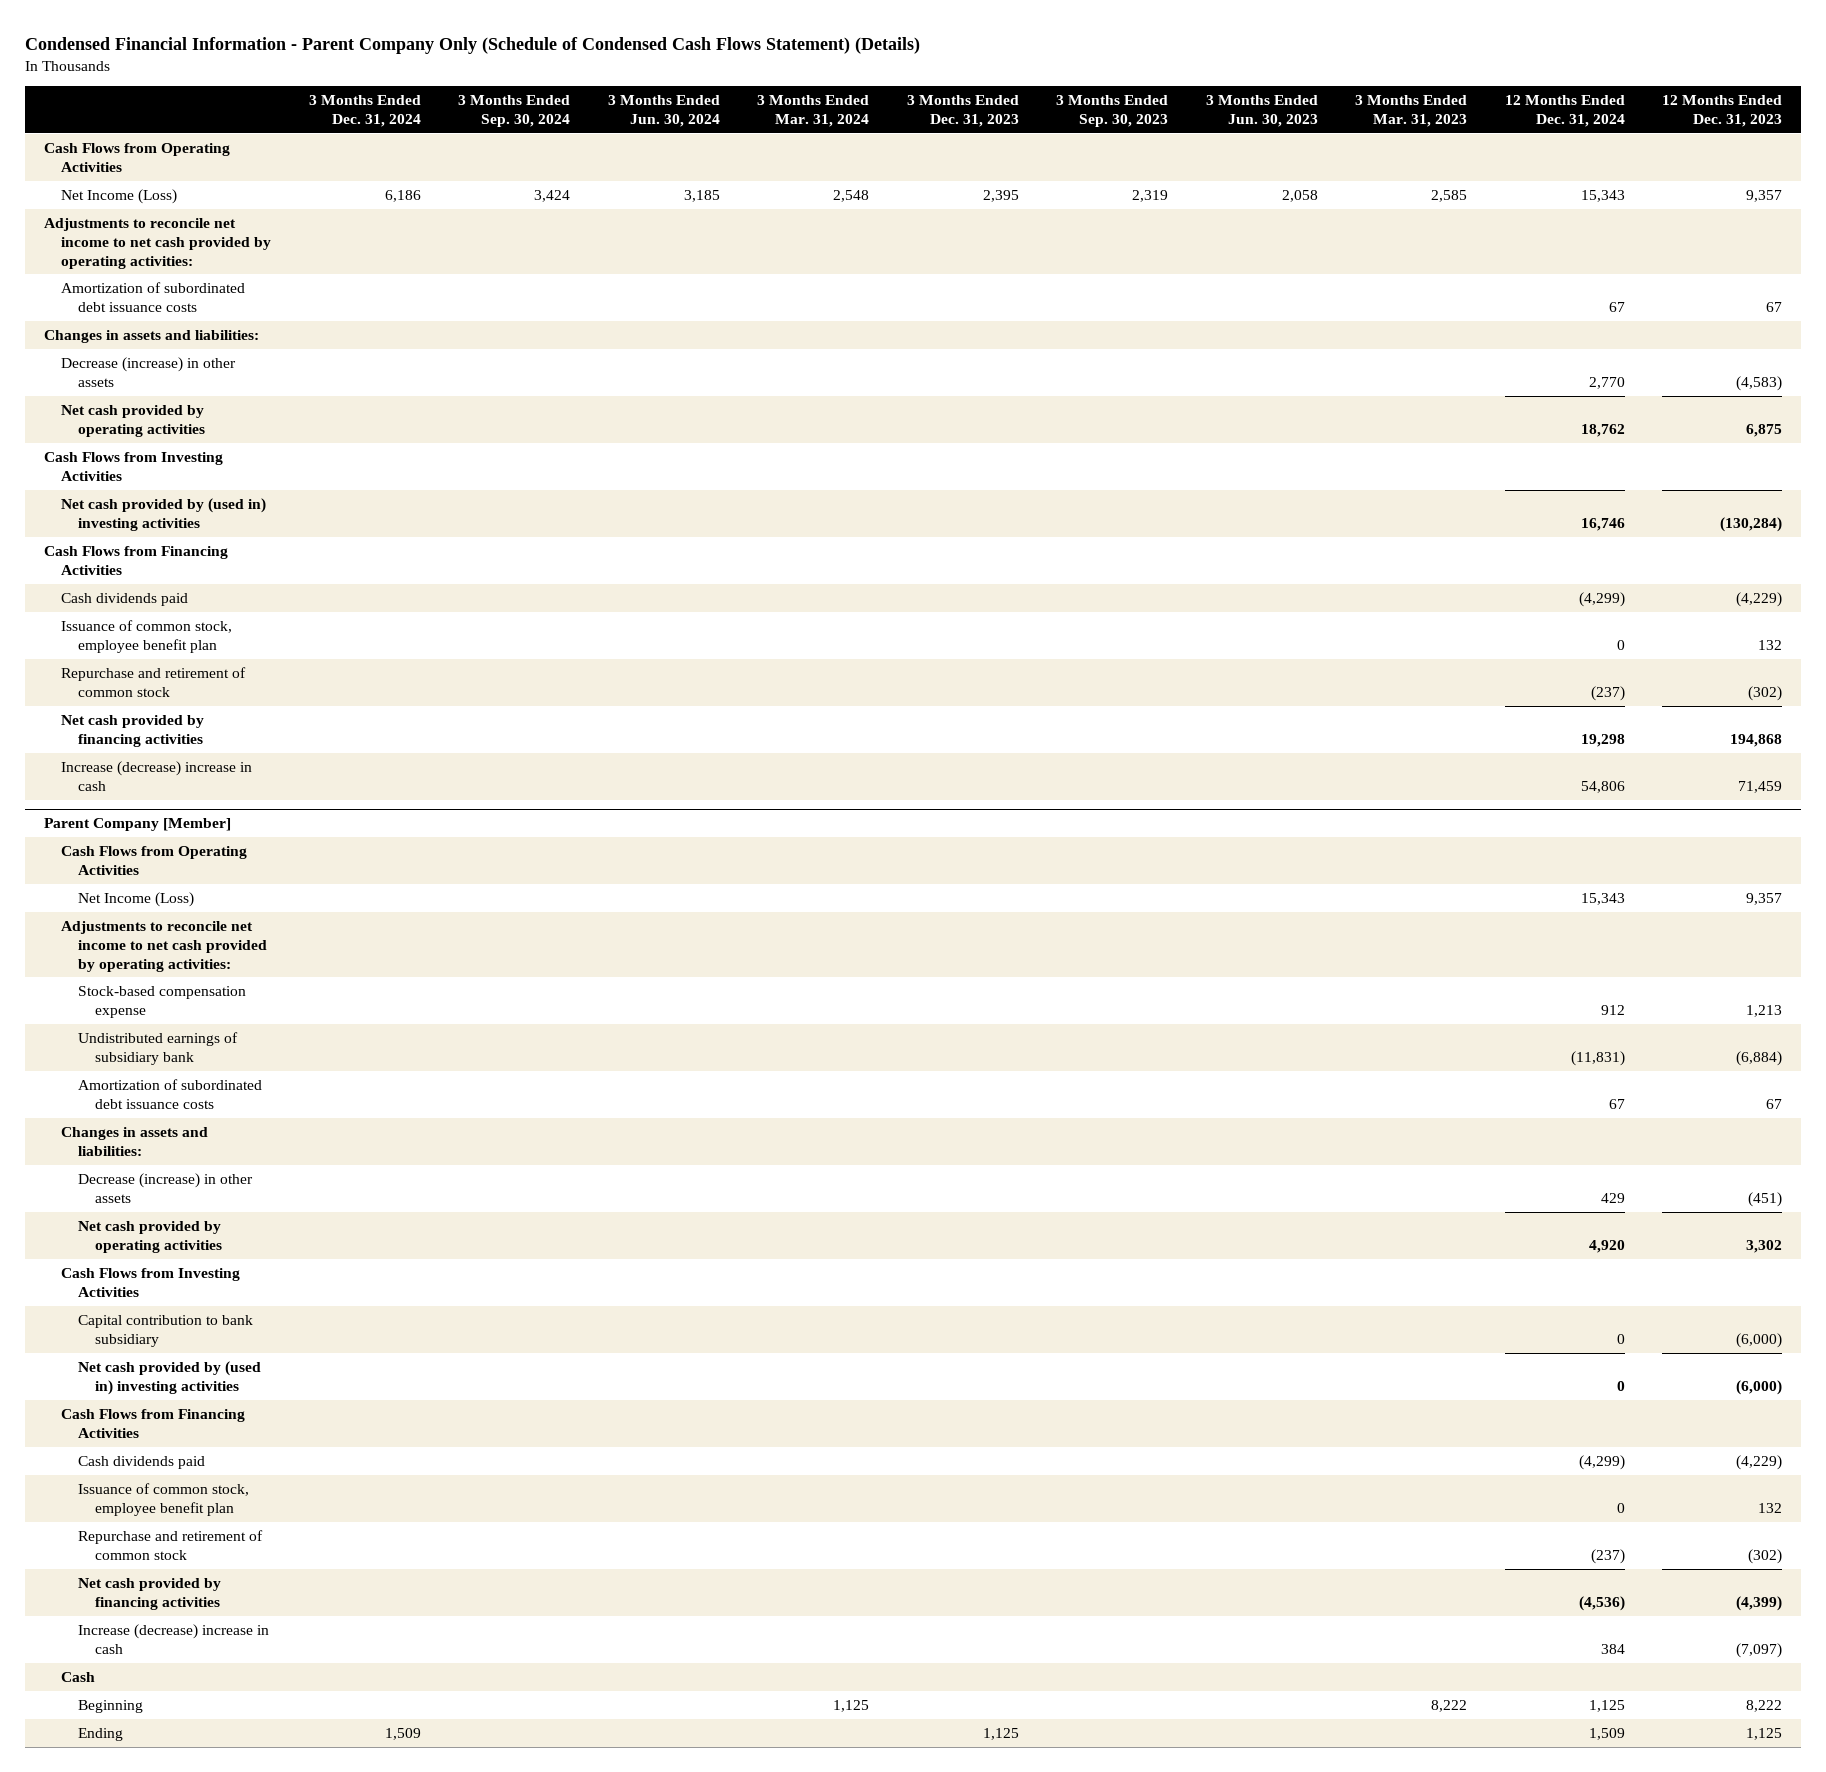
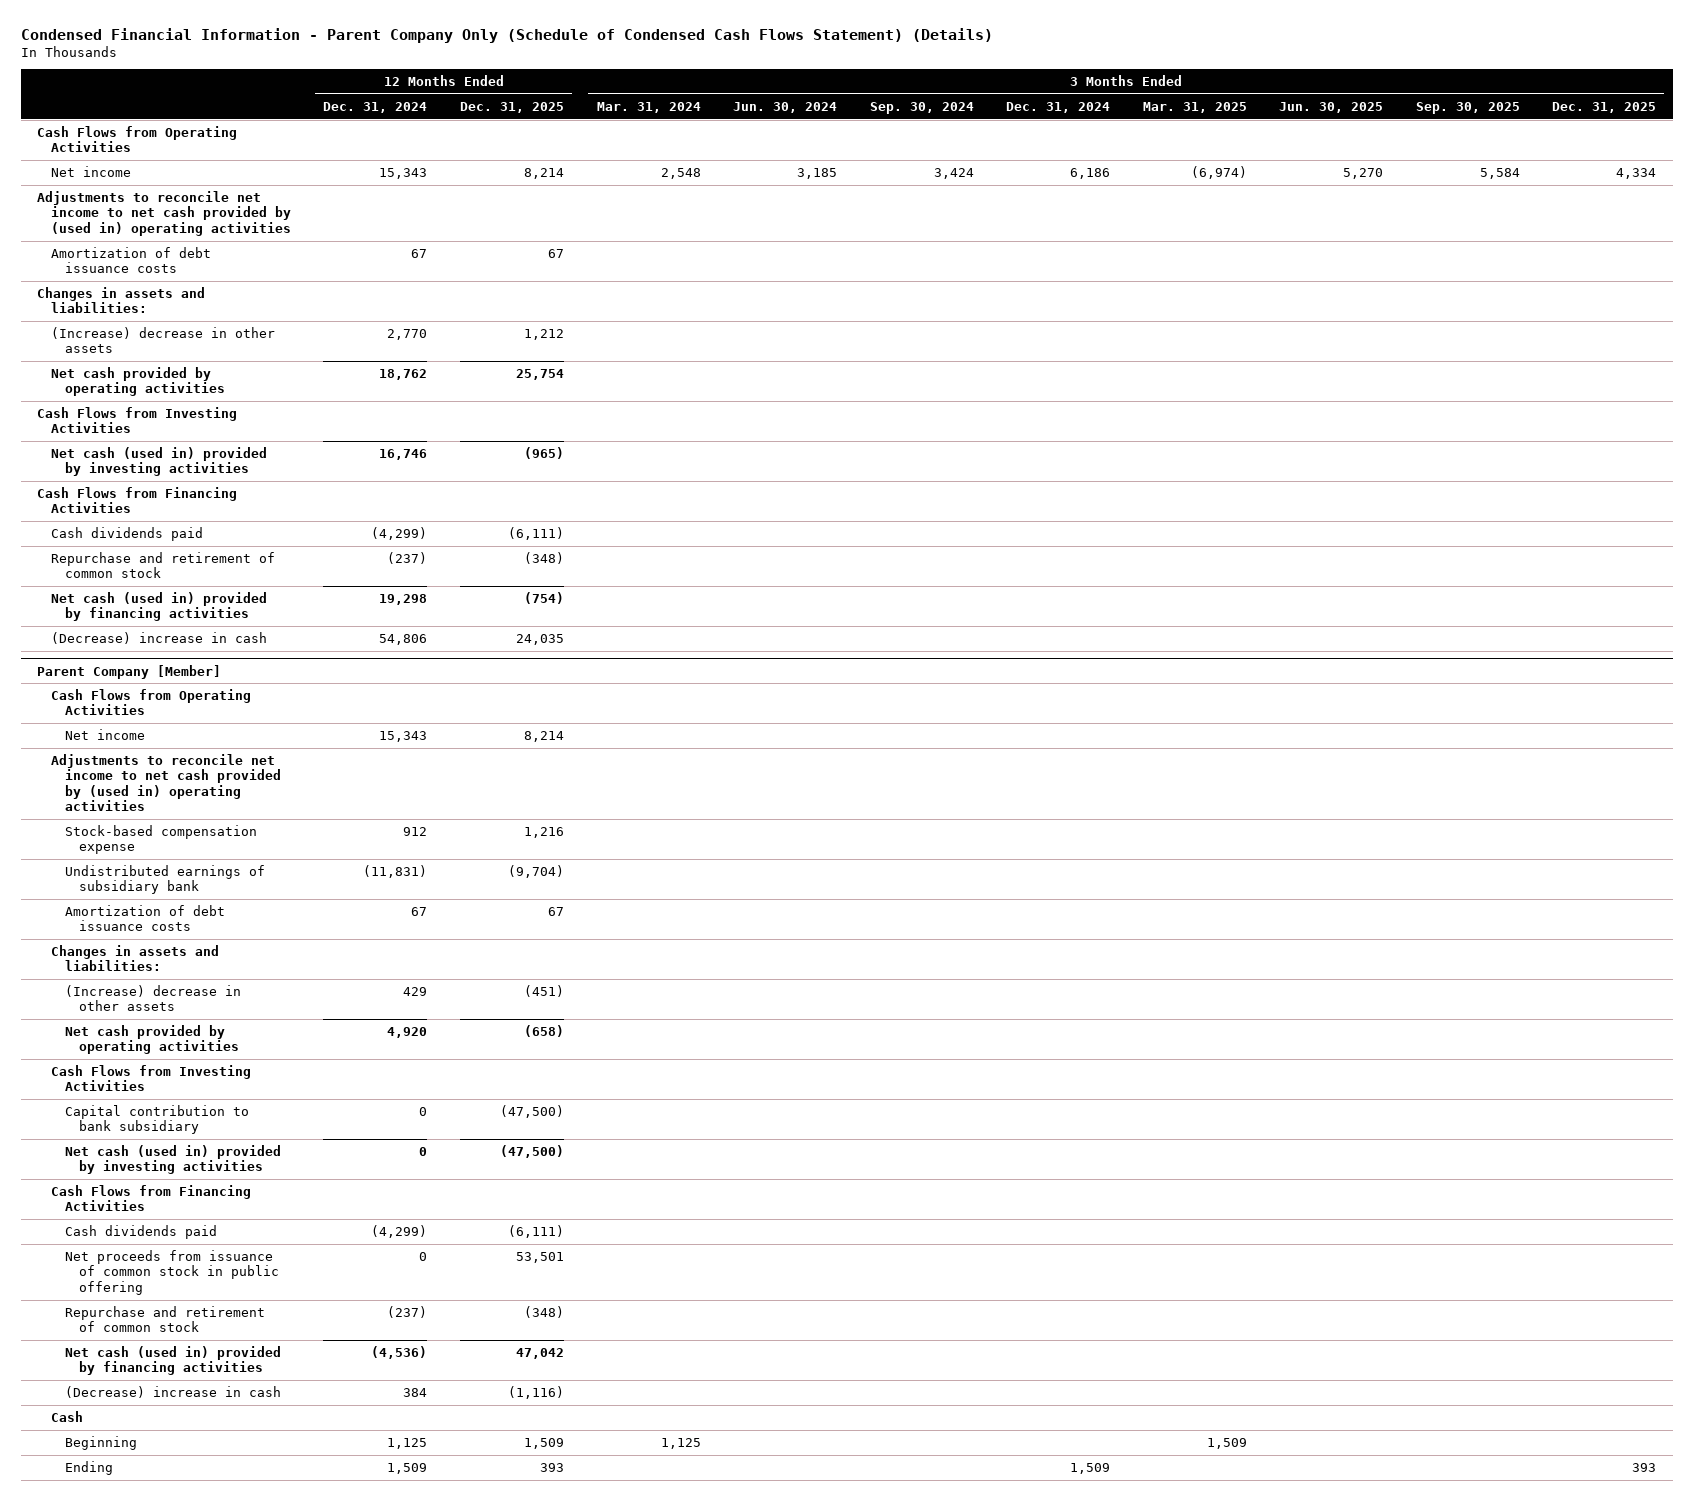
[906,95,1019,128] 3 Months Ended Dec. 31, 2023 -> none
[1056,95,1169,128] 3 Months Ended Sep. 30, 2023 -> none
[1205,95,1318,128] 3 Months Ended Jun. 30, 2023 -> none
[1355,95,1468,128] 3 Months Ended Mar. 31, 2023 -> none
[1662,95,1783,128] 12 Months Ended Dec. 31, 2023 -> none
none -> [460,101,565,113] Dec. 31, 2025
none -> [1142,101,1247,113] Mar. 31, 2025
none -> [1279,101,1384,113] Jun. 30, 2025
none -> [1415,101,1520,114] Sep. 30, 2025
none -> [1552,101,1657,113] Dec. 31, 2025
[61,188,178,204] Net Income (Loss) -> [50,165,131,177] Net income
[44,217,272,269] Adjustments to reconcile net income to net cash provided by operating activities: -> [36,190,291,236] Adjustments to reconcile net income to net cash provided by (used in) operating activities
[61,281,246,312] Amortization of subordinated debt issuance costs -> [50,246,211,274] Amortization of debt issuance costs
[61,356,237,387] Decrease (increase) in other assets -> [50,326,275,354] (Increase) decrease in other assets
[61,497,267,531] Net cash provided by (used in) investing activities -> [50,446,267,477] Net cash (used in) provided by investing activities
[61,619,233,653] Issuance of common stock, employee benefit plan -> none
[61,714,205,747] Net cash provided by financing activities -> [50,591,267,622] Net cash (used in) provided by financing activities
[61,760,253,791] Increase (decrease) increase in cash -> [50,631,267,644] (Decrease) increase in cash
[78,891,195,907] Net Income (Loss) -> [65,728,146,740] Net income
[61,920,268,972] Adjustments to reconcile net income to net cash provided by operating activities: -> [50,753,282,812] Adjustments to reconcile net income to net cash provided by (used in) operating activities
[78,1078,263,1109] Amortization of subordinated debt issuance costs -> [65,904,226,932] Amortization of debt issuance costs
[78,1172,254,1203] Decrease (increase) in other assets -> [65,984,242,1012] (Increase) decrease in other assets
[78,1360,262,1395] Net cash provided by (used in) investing activities -> [65,1144,282,1175] Net cash (used in) provided by investing activities
[78,1482,250,1516] Issuance of common stock, employee benefit plan -> none
none -> [65,1249,280,1295] Net proceeds from issuance of common stock in public offering
[78,1577,222,1610] Net cash provided by financing activities -> [65,1345,282,1376] Net cash (used in) provided by financing activities
[78,1623,270,1654] Increase (decrease) increase in cash -> [65,1385,282,1398] (Decrease) increase in cash

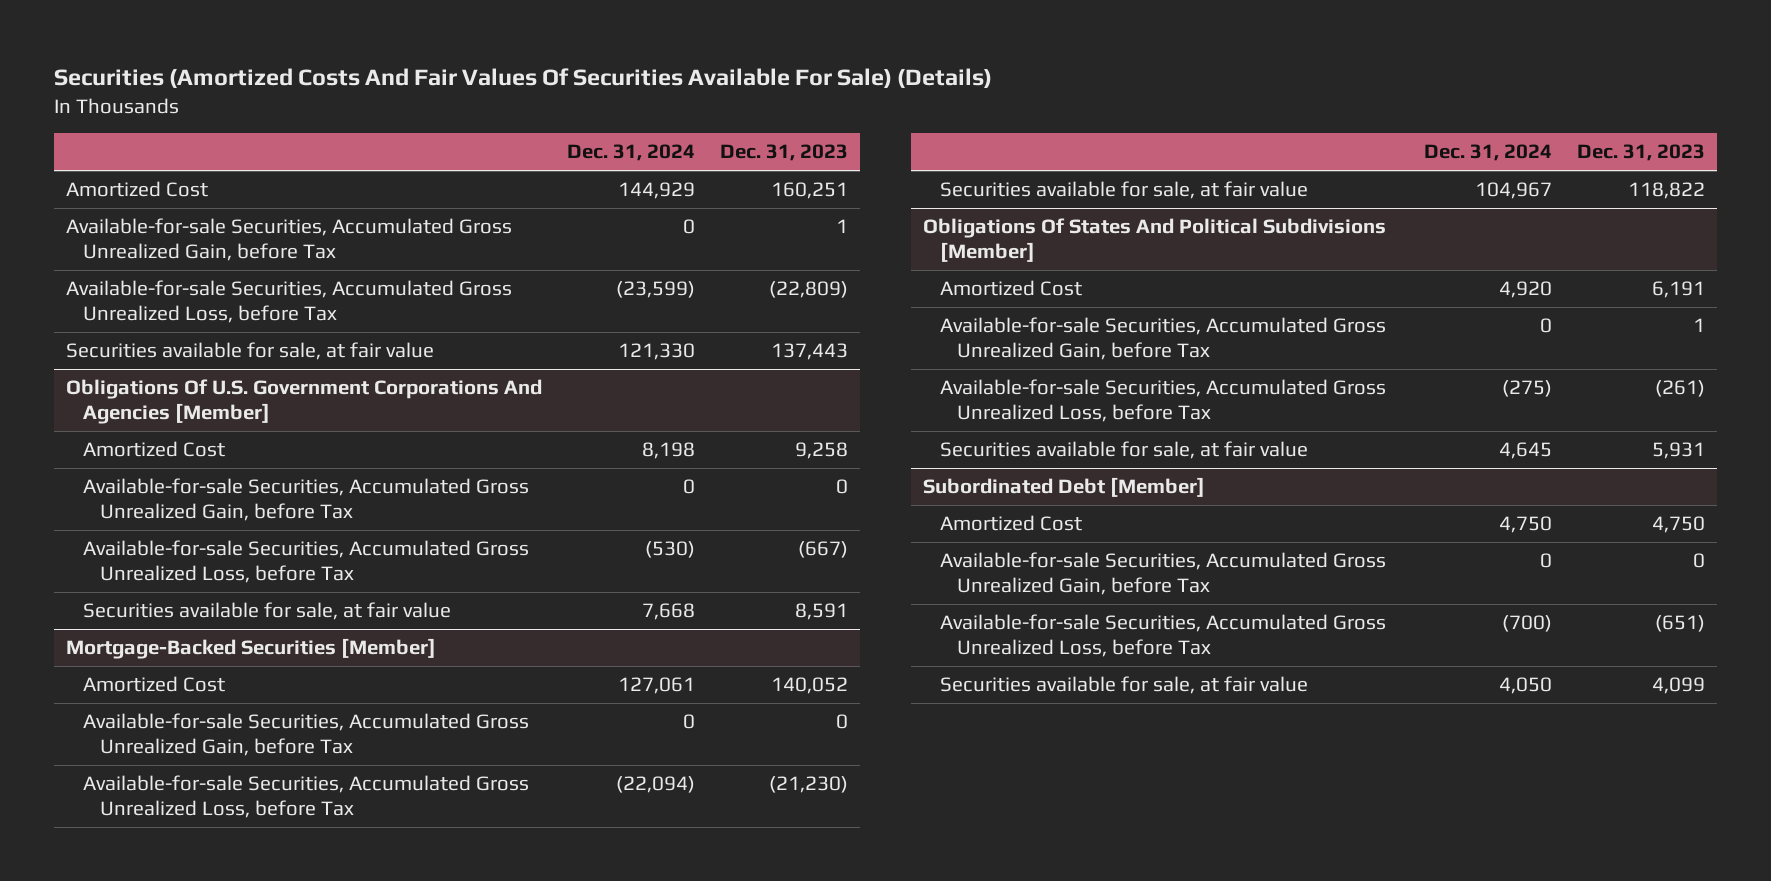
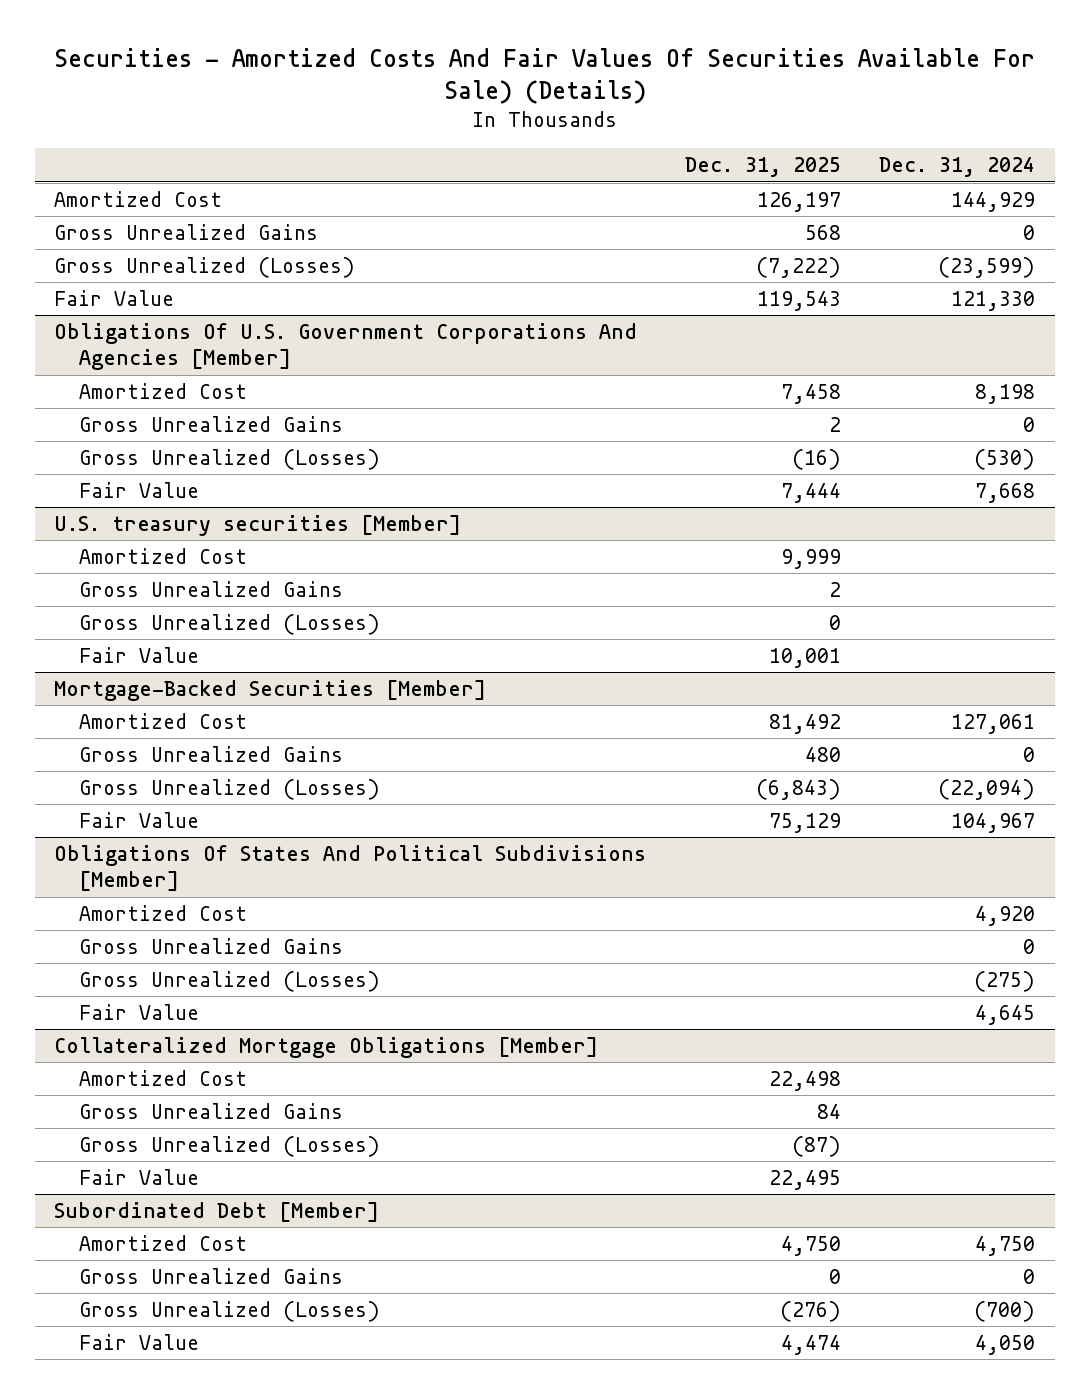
[53,68,992,89] Securities (Amortized Costs And Fair Values Of Securities Available For Sale) (Details) -> [53,48,1035,105] Securities - Amortized Costs And Fair Values Of Securities Available For Sale) (Details)
[719,144,848,162] Dec. 31, 2023 -> none
none -> [684,157,841,178] Dec. 31, 2025
[66,218,513,261] Available-for-sale Securities, Accumulated Gross Unrealized Gain, before Tax -> [54,223,319,240] Gross Unrealized Gains
[66,280,513,323] Available-for-sale Securities, Accumulated Gross Unrealized Loss, before Tax -> [54,256,356,278] Gross Unrealized (Losses)
[66,342,435,361] Securities available for sale, at fair value -> [54,289,175,306] Fair Value
[82,478,529,521] Available-for-sale Securities, Accumulated Gross Unrealized Gain, before Tax -> [79,415,344,432] Gross Unrealized Gains
[82,540,529,583] Available-for-sale Securities, Accumulated Gross Unrealized Loss, before Tax -> [79,448,381,470] Gross Unrealized (Losses)
[82,602,451,621] Securities available for sale, at fair value -> [79,481,200,498] Fair Value
none -> [54,514,462,536] U.S. treasury securities [Member]
none -> [79,547,248,564] Amortized Cost
none -> [79,580,344,597] Gross Unrealized Gains
none -> [79,613,381,635] Gross Unrealized (Losses)
none -> [79,646,200,663] Fair Value
[82,713,529,756] Available-for-sale Securities, Accumulated Gross Unrealized Gain, before Tax -> [79,745,344,762] Gross Unrealized Gains
[82,775,529,818] Available-for-sale Securities, Accumulated Gross Unrealized Loss, before Tax -> [79,778,381,800] Gross Unrealized (Losses)
[940,181,1309,200] Securities available for sale, at fair value -> [79,811,200,828] Fair Value
[940,317,1387,360] Available-for-sale Securities, Accumulated Gross Unrealized Gain, before Tax -> [79,937,344,954] Gross Unrealized Gains
[940,379,1387,422] Available-for-sale Securities, Accumulated Gross Unrealized Loss, before Tax -> [79,970,381,992] Gross Unrealized (Losses)
[940,441,1309,460] Securities available for sale, at fair value -> [79,1003,200,1020] Fair Value
none -> [54,1036,599,1058] Collateralized Mortgage Obligations [Member]
none -> [79,1069,248,1086] Amortized Cost
none -> [79,1102,344,1119] Gross Unrealized Gains
none -> [79,1135,381,1157] Gross Unrealized (Losses)
none -> [79,1168,200,1185] Fair Value
[940,552,1387,595] Available-for-sale Securities, Accumulated Gross Unrealized Gain, before Tax -> [79,1267,344,1284] Gross Unrealized Gains
[940,614,1387,657] Available-for-sale Securities, Accumulated Gross Unrealized Loss, before Tax -> [79,1300,381,1322] Gross Unrealized (Losses)
[940,676,1309,695] Securities available for sale, at fair value -> [79,1333,200,1350] Fair Value

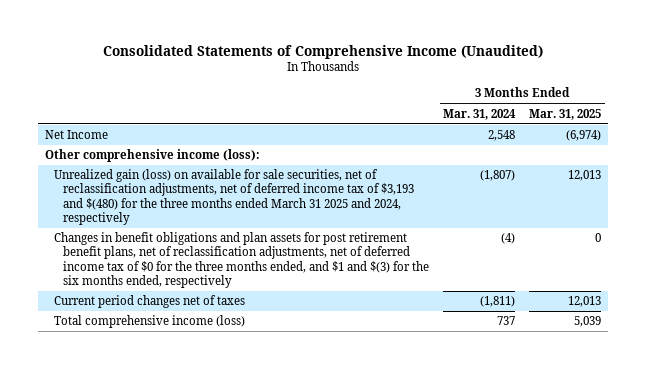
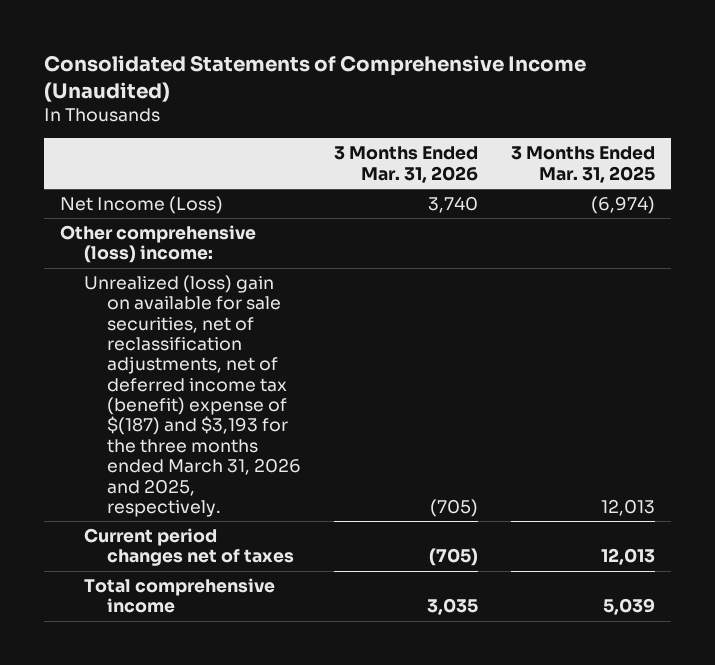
[443,108,517,120] Mar. 31, 2024 -> none
none -> [333,146,478,183] 3 Months Ended Mar. 31, 2026
[54,232,430,288] Changes in benefit obligations and plan assets for post retirement benefit plans, net of reclassification adjustments, net of deferred income tax of $0 for the three months ended, and $1 and $(3) for the six months ended, respectively -> none
[44,130,108,140] Net Income -> [60,195,224,214] Net Income (Loss)
[44,149,260,163] Other comprehensive income (loss): -> [60,224,257,264] Other comprehensive (loss) income:
[54,169,415,225] Unrealized gain (loss) on available for sale securities, net of reclassification adjustments, net of deferred income tax of $3,193 and $(480) for the three months ended March 31 2025 and 2024, respectively -> [83,274,301,517] Unrealized (loss) gain on available for sale securities, net of reclassification adjustments, net of deferred income tax (benefit) expense of $(187) and $3,193 for the three months ended March 31, 2026 and 2025, respectively.
[54,315,246,329] Total comprehensive income (loss) -> [83,577,275,614] Total comprehensive income

